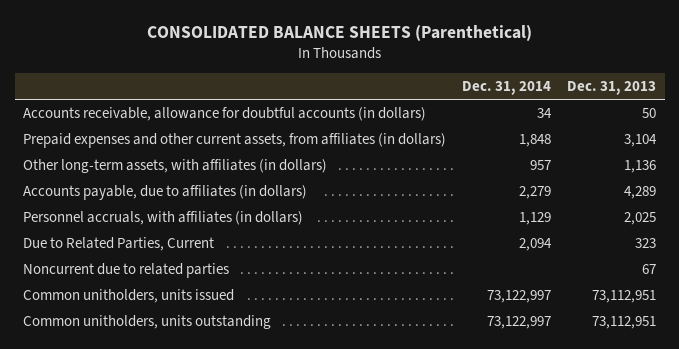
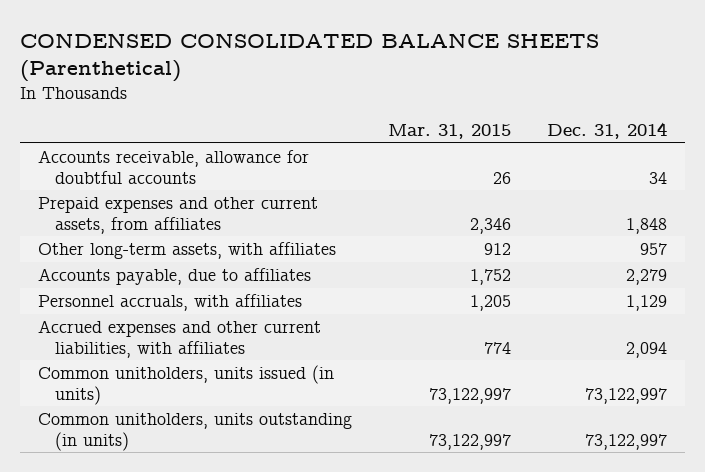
[146,25,532,42] CONSOLIDATED BALANCE SHEETS (Parenthetical) -> [20,32,600,83] CONDENSED CONSOLIDATED BALANCE SHEETS (Parenthetical)
[567,81,657,96] Dec. 31, 2013 -> none
none -> [388,124,512,140] Mar. 31, 2015
[22,262,229,278] Noncurrent due to related parties -> none
[22,106,426,121] Accounts receivable, allowance for doubtful accounts (in dollars) -> [38,149,310,184] Accounts receivable, allowance for doubtful accounts
[22,132,446,148] Prepaid expenses and other current assets, from affiliates (in dollars) -> [38,196,319,234] Prepaid expenses and other current assets, from affiliates
[22,158,327,173] Other long-term assets, with affiliates (in dollars) -> [38,241,337,259] Other long-term assets, with affiliates
[22,184,307,200] Accounts payable, due to affiliates (in dollars) -> [38,267,312,285] Accounts payable, due to affiliates
[22,210,303,225] Personnel accruals, with affiliates (in dollars) -> [38,293,303,311] Personnel accruals, with affiliates
[22,236,214,251] Due to Related Parties, Current -> [38,319,322,358] Accrued expenses and other current liabilities, with affiliates
[22,288,234,303] Common unitholders, units issued -> [38,364,335,405] Common unitholders, units issued (in units)
[22,314,271,329] Common unitholders, units outstanding -> [38,412,353,451] Common unitholders, units outstanding (in units)

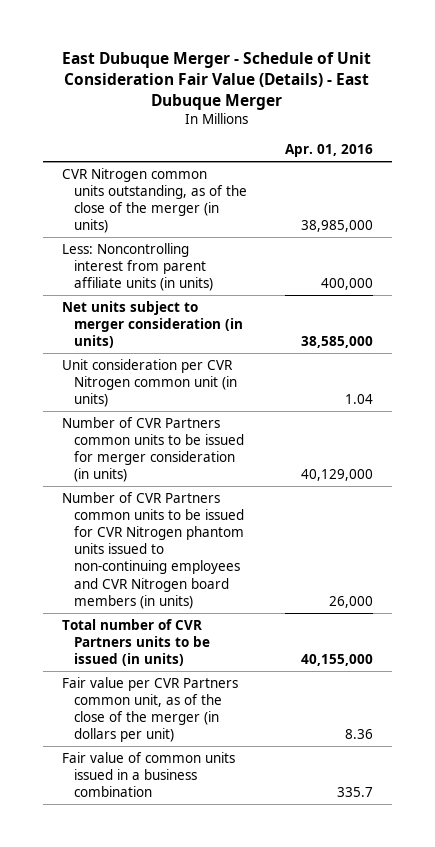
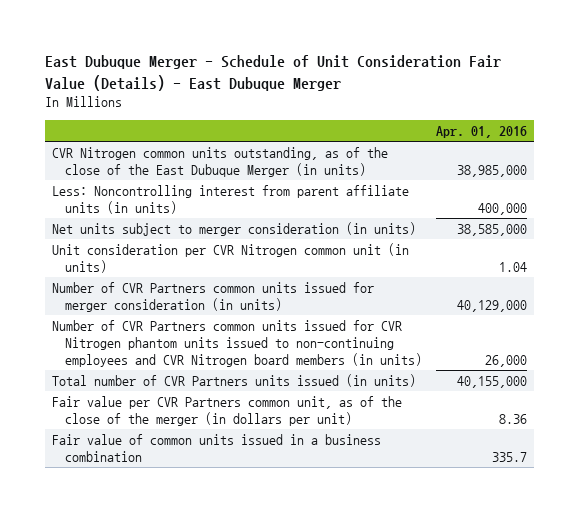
[61,167,248,234] CVR Nitrogen common units outstanding, as of the close of the merger (in units) -> [51,146,388,177] CVR Nitrogen common units outstanding, as of the close of the East Dubuque Merger (in units)
[61,416,245,483] Number of CVR Partners common units to be issued for merger consideration (in units) -> [51,281,374,312] Number of CVR Partners common units issued for merger consideration (in units)
[61,491,245,609] Number of CVR Partners common units to be issued for CVR Nitrogen phantom units issued to non-continuing employees and CVR Nitrogen board members (in units) -> [51,319,422,368] Number of CVR Partners common units issued for CVR Nitrogen phantom units issued to non-continuing employees and CVR Nitrogen board members (in units)
[61,618,211,667] Total number of CVR Partners units to be issued (in units) -> [51,373,416,387] Total number of CVR Partners units issued (in units)

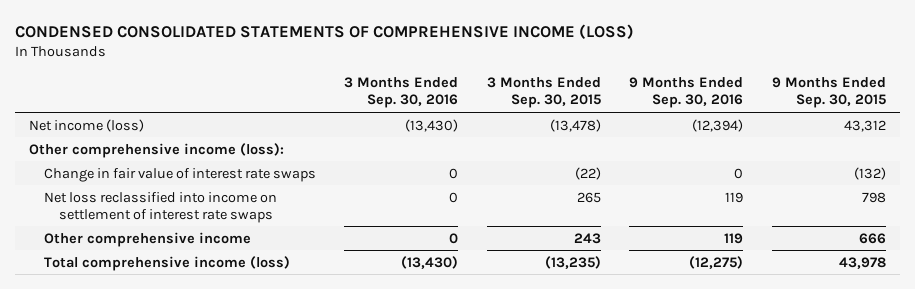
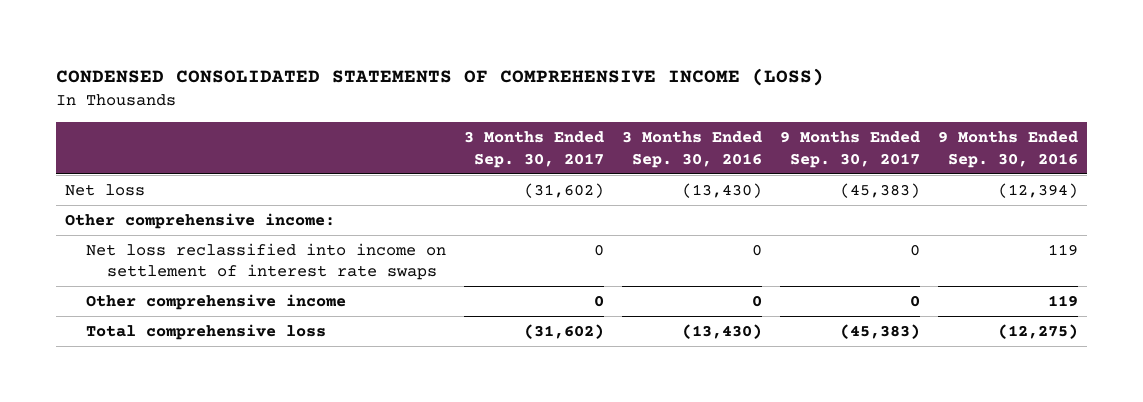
[486,77,601,109] 3 Months Ended Sep. 30, 2015 -> none
[771,77,886,109] 9 Months Ended Sep. 30, 2015 -> none
none -> [464,131,605,168] 3 Months Ended Sep. 30, 2017
none -> [780,131,921,168] 9 Months Ended Sep. 30, 2017
[44,167,317,182] Change in fair value of interest rate swaps -> none
[29,118,145,132] Net income (loss) -> [64,183,145,196] Net loss
[29,142,285,158] Other comprehensive income (loss): -> [64,212,335,229] Other comprehensive income:
[44,255,291,271] Total comprehensive income (loss) -> [86,323,327,340] Total comprehensive loss

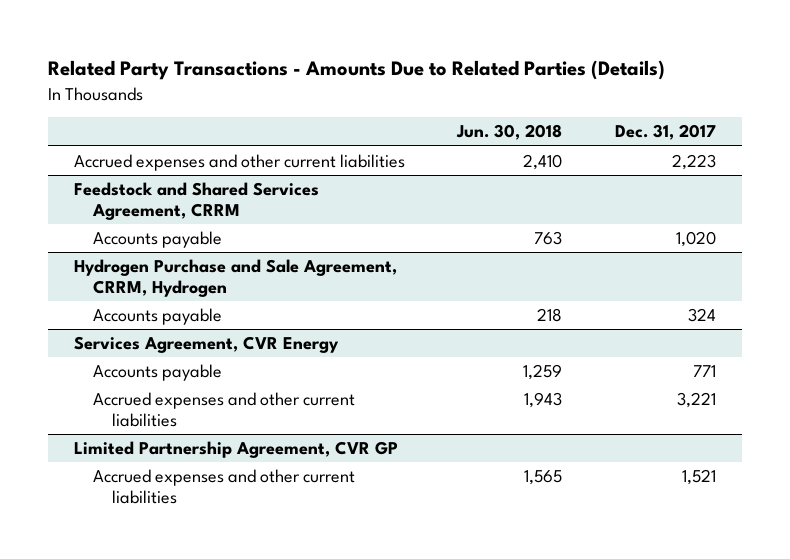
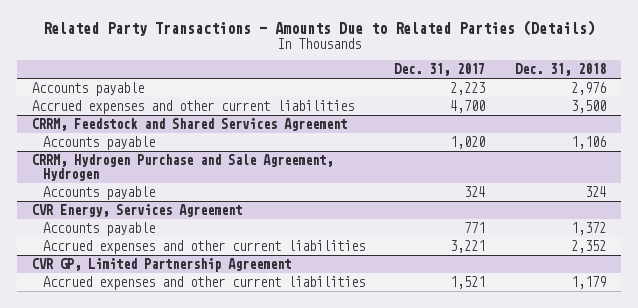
[456,124,563,141] Jun. 30, 2018 -> none
none -> [515,63,607,77] Dec. 31, 2018
none -> [31,82,144,97] Accounts payable
[671,153,716,170] 2,223 -> [450,100,486,114] 4,700
[73,181,319,221] Feedstock and Shared Services Agreement, CRRM -> [31,118,347,132] CRRM, Feedstock and Shared Services Agreement
[73,258,397,298] Hydrogen Purchase and Sale Agreement, CRRM, Hydrogen -> [31,154,333,182] CRRM, Hydrogen Purchase and Sale Agreement, Hydrogen
[73,335,339,353] Services Agreement, CVR Energy -> [31,204,242,218] CVR Energy, Services Agreement
[73,440,398,458] Limited Partnership Agreement, CVR GP -> [31,258,291,273] CVR GP, Limited Partnership Agreement

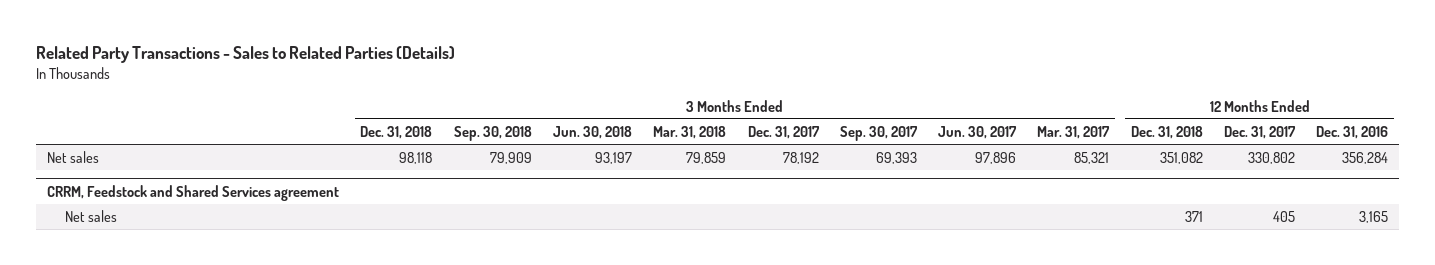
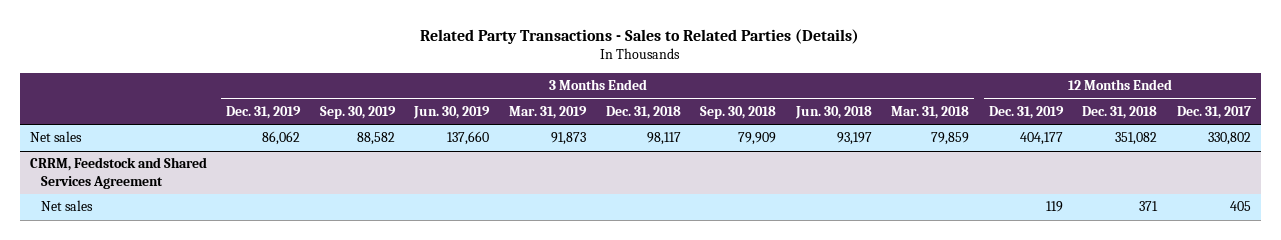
[747,125,820,139] Dec. 31, 2017 -> none
[839,125,918,141] Sep. 30, 2017 -> none
[938,125,1018,139] Jun. 30, 2017 -> none
[1037,125,1111,139] Mar. 31, 2017 -> none
[1316,125,1389,139] Dec. 31, 2016 -> none
none -> [226,105,302,119] Dec. 31, 2019
none -> [319,105,396,119] Sep. 30, 2019
none -> [413,105,491,119] Jun. 30, 2019
none -> [508,105,587,119] Mar. 31, 2019
none -> [988,105,1064,119] Dec. 31, 2019
[399,151,433,164] 98,118 -> [646,132,681,146] 98,117
[47,184,340,201] CRRM, Feedstock and Shared Services agreement -> [29,157,207,190] CRRM, Feedstock and Shared Services Agreement

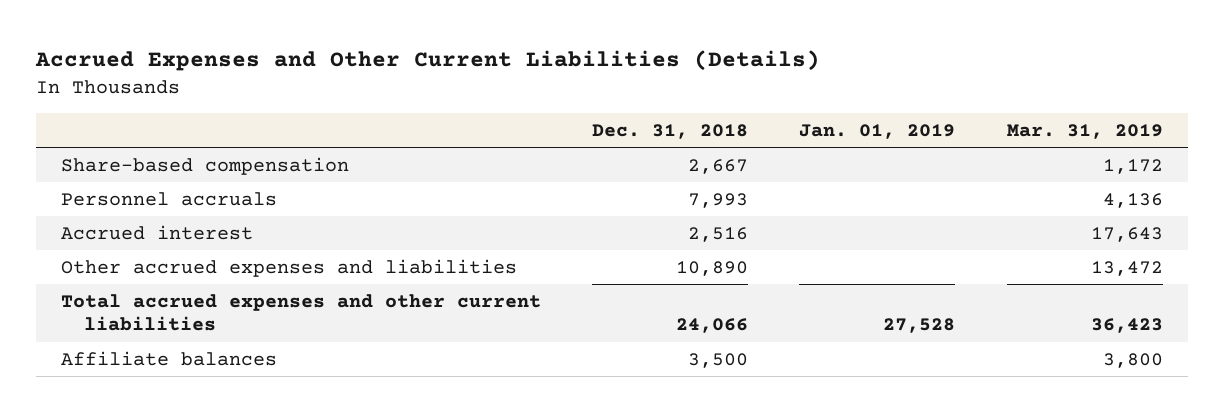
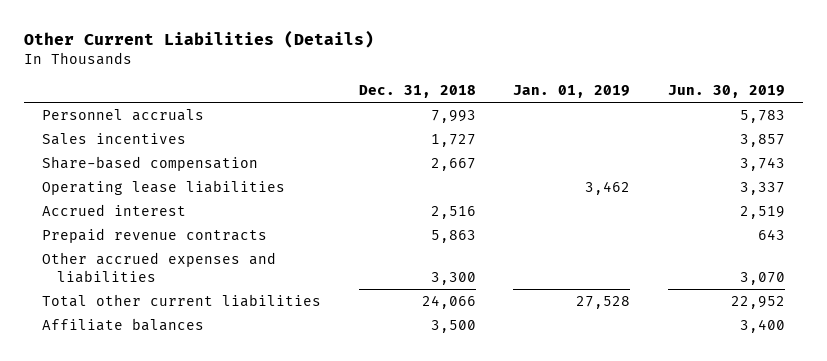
[34,50,820,72] Accrued Expenses and Other Current Liabilities (Details) -> [23,30,374,49] Other Current Liabilities (Details)
[1006,123,1163,139] Mar. 31, 2019 -> none
none -> [667,85,785,99] Jun. 30, 2019
none -> [42,132,187,145] Sales incentives
[61,156,350,175] Share-based compensation -> [42,155,259,171] Share-based compensation
none -> [42,179,286,195] Operating lease liabilities
none -> [42,227,268,243] Prepaid revenue contracts
[676,260,749,276] 10,890 -> [430,271,476,285] 3,300
[61,293,542,332] Total accrued expenses and other current liabilities -> [42,293,322,307] Total other current liabilities

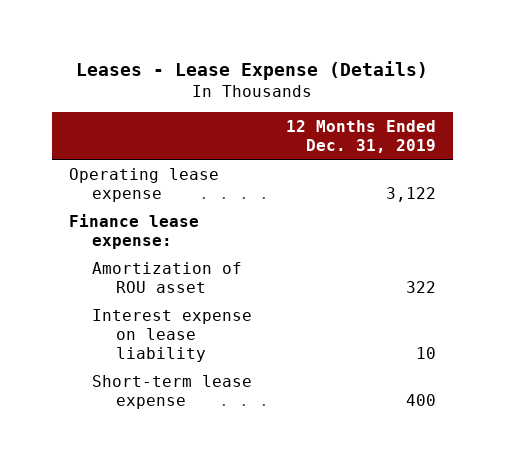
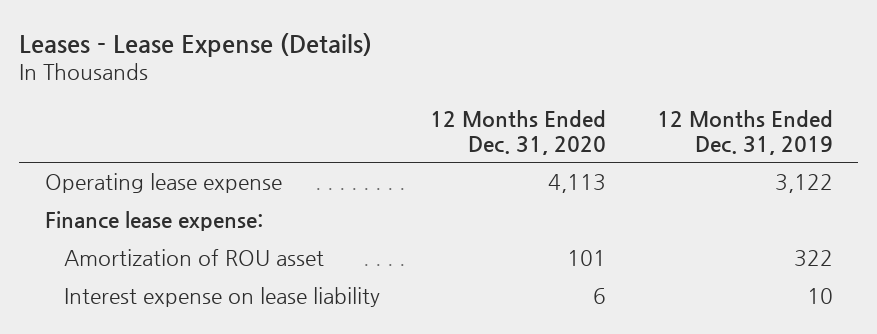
none -> [430,110,607,155] 12 Months Ended Dec. 31, 2020
[92,374,253,409] Short-term lease expense -> none

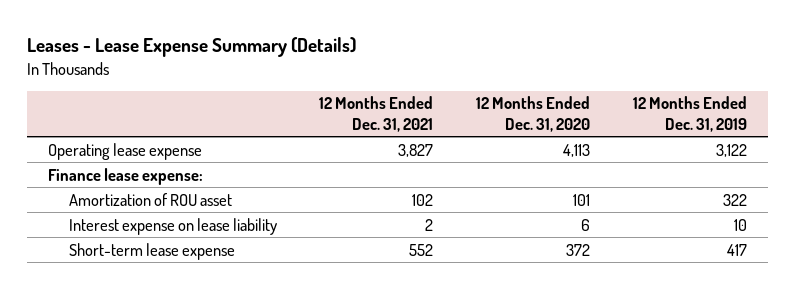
[19,32,373,57] Leases - Lease Expense (Details) -> [27,37,357,58] Leases - Lease Expense Summary (Details)
none -> [319,96,434,132] 12 Months Ended Dec. 31, 2021
none -> [68,242,235,260] Short-term lease expense

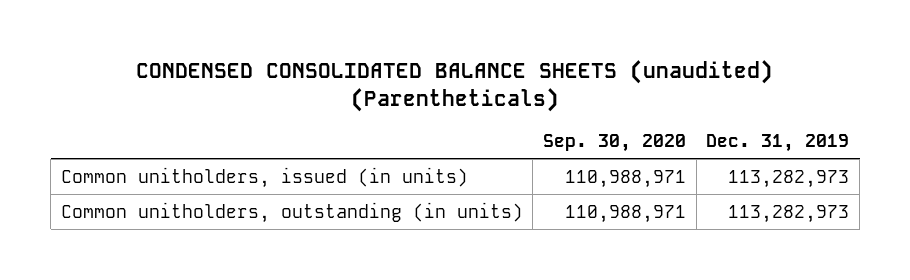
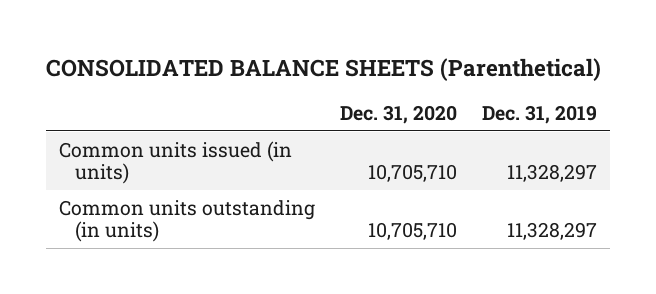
[136,60,774,112] CONDENSED CONSOLIDATED BALANCE SHEETS (unaudited) (Parentheticals) -> [46,58,602,82] CONSOLIDATED BALANCE SHEETS (Parenthetical)
[543,134,687,153] Sep. 30, 2020 -> none
none -> [340,105,458,125] Dec. 31, 2020
[60,166,468,188] Common unitholders, issued (in units) -> [58,140,292,185] Common units issued (in units)
[728,169,850,188] 113,282,973 -> [507,164,598,183] 11,328,297
[60,201,523,223] Common unitholders, outstanding (in units) -> [58,199,315,243] Common units outstanding (in units)
[728,204,850,223] 113,282,973 -> [507,222,598,241] 11,328,297

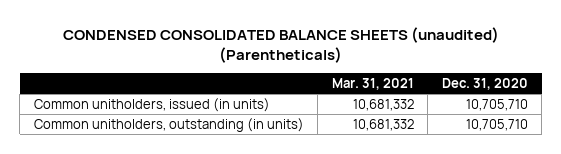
[46,58,602,82] CONSOLIDATED BALANCE SHEETS (Parenthetical) -> [62,26,499,63] CONDENSED CONSOLIDATED BALANCE SHEETS (unaudited) (Parentheticals)
[482,105,598,125] Dec. 31, 2019 -> none
none -> [331,77,414,90] Mar. 31, 2021
[58,140,292,185] Common units issued (in units) -> [33,97,270,112] Common unitholders, issued (in units)
[58,199,315,243] Common units outstanding (in units) -> [33,117,304,132] Common unitholders, outstanding (in units)

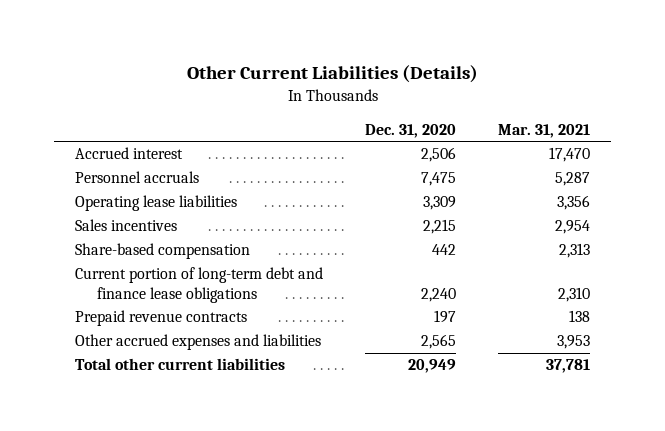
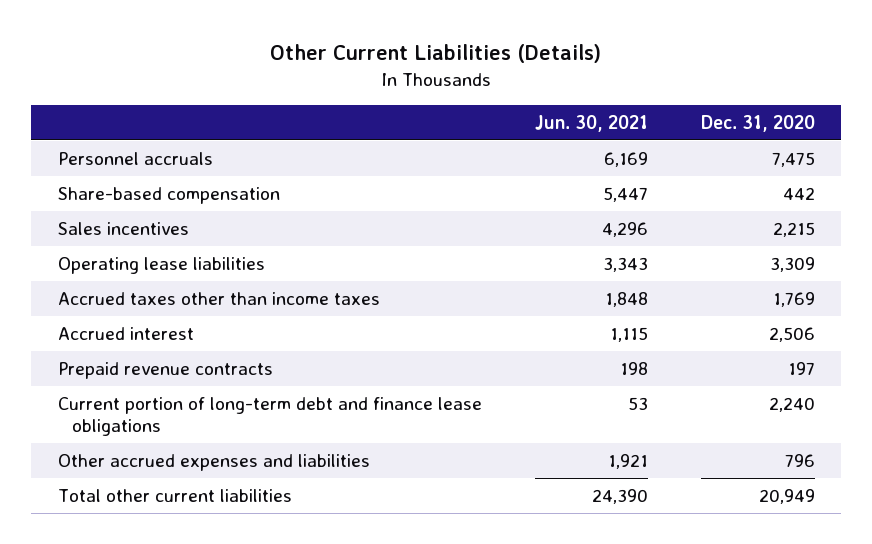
[497,123,590,138] Mar. 31, 2021 -> none
none -> [534,114,648,132] Jun. 30, 2021
[75,219,178,232] Sales incentives -> [57,222,189,236] Sales incentives
[75,195,238,212] Operating lease liabilities -> [57,257,265,275] Operating lease liabilities
none -> [57,292,380,306] Accrued taxes other than income taxes
[75,147,184,160] Accrued interest -> [57,327,194,341] Accrued interest
[75,267,324,303] Current portion of long-term debt and finance lease obligations -> [57,397,482,436] Current portion of long-term debt and finance lease obligations
[421,334,457,350] 2,565 -> [784,454,815,468] 796

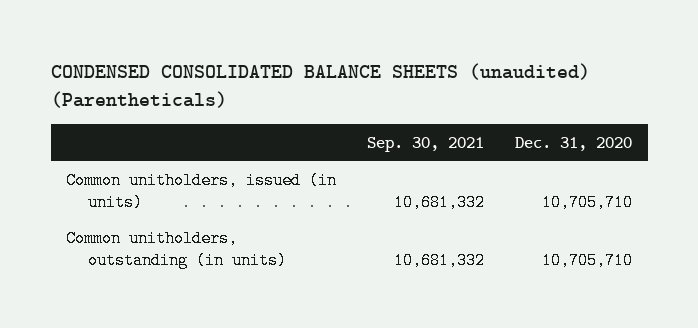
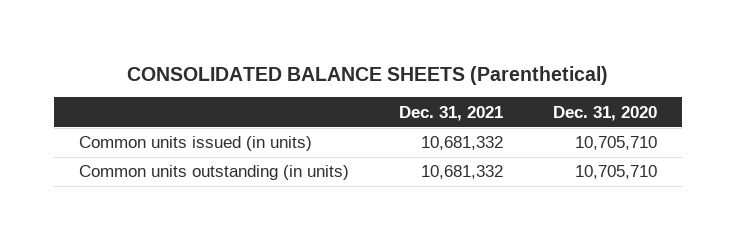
[50,63,590,109] CONDENSED CONSOLIDATED BALANCE SHEETS (unaudited) (Parentheticals) -> [127,65,609,85] CONSOLIDATED BALANCE SHEETS (Parenthetical)
[367,136,485,152] Sep. 30, 2021 -> none
none -> [399,105,504,121] Dec. 31, 2021
[66,171,338,211] Common unitholders, issued (in units) -> [79,136,313,152] Common units issued (in units)
[66,229,288,269] Common unitholders, outstanding (in units) -> [79,165,350,181] Common units outstanding (in units)

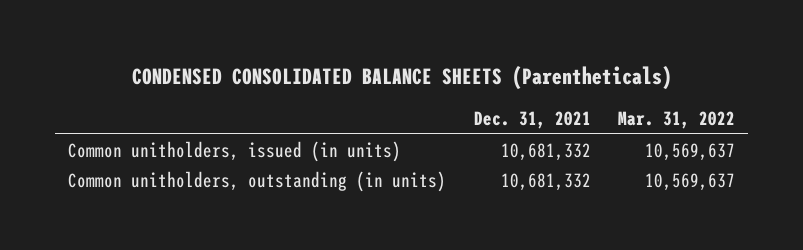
[127,65,609,85] CONSOLIDATED BALANCE SHEETS (Parenthetical) -> [131,66,672,91] CONDENSED CONSOLIDATED BALANCE SHEETS (Parentheticals)
[553,105,658,121] Dec. 31, 2020 -> none
none -> [617,111,735,130] Mar. 31, 2022
[79,136,313,152] Common units issued (in units) -> [68,140,402,162] Common unitholders, issued (in units)
[79,165,350,181] Common units outstanding (in units) -> [68,170,447,192] Common unitholders, outstanding (in units)

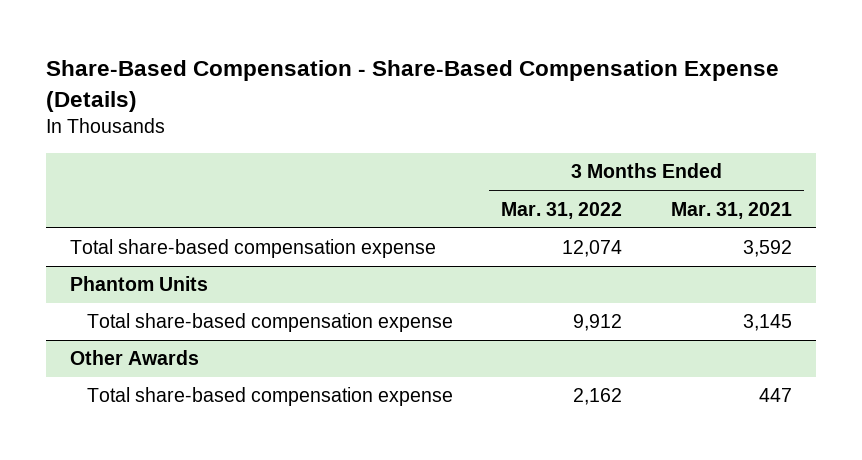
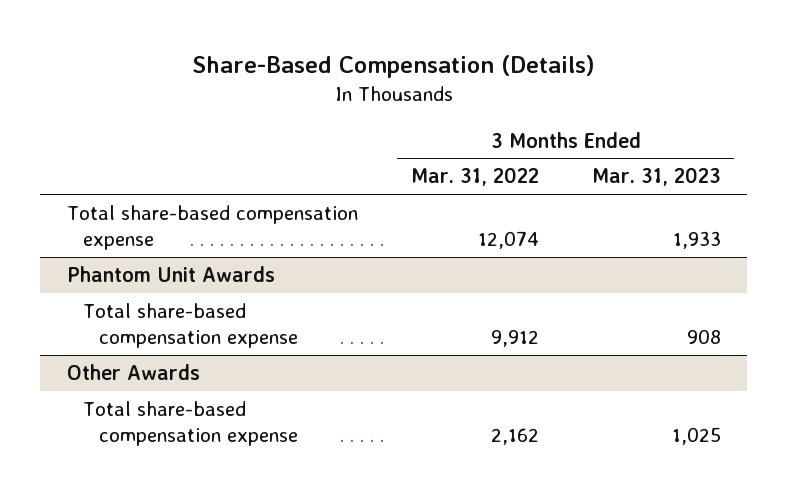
[45,60,779,112] Share-Based Compensation - Share-Based Compensation Expense (Details) -> [191,54,595,78] Share-Based Compensation (Details)
[671,201,793,219] Mar. 31, 2021 -> none
none -> [591,167,721,187] Mar. 31, 2023
[70,276,209,292] Phantom Units -> [66,266,275,283] Phantom Unit Awards

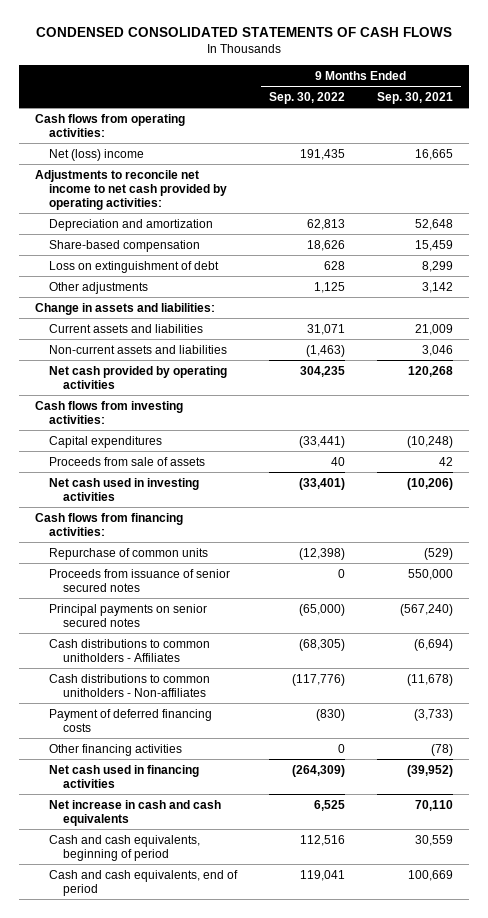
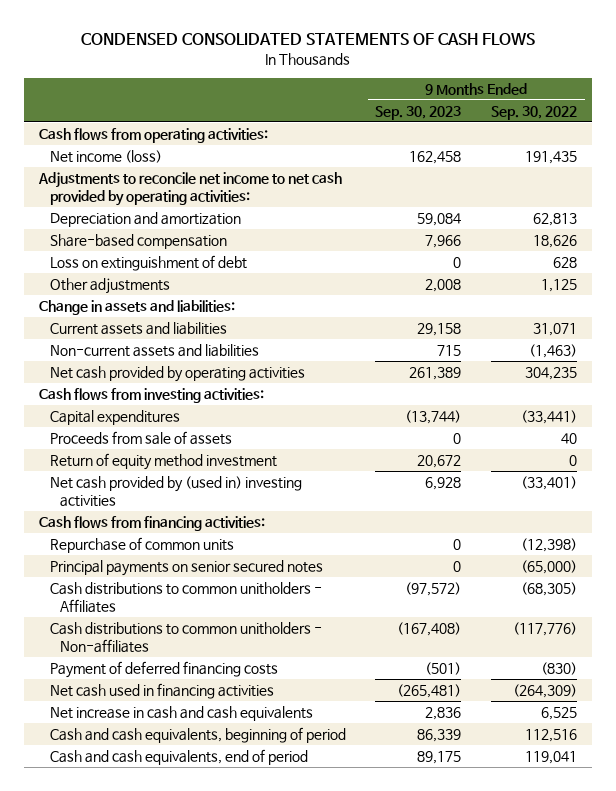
[376,91,453,104] Sep. 30, 2021 -> none
none -> [375,105,462,120] Sep. 30, 2023
[49,148,145,161] Net (loss) income -> [49,150,162,164] Net income (loss)
none -> [49,453,277,471] Return of equity method investment
[49,477,200,501] Net cash used in investing activities -> [49,476,302,507] Net cash provided by (used in) investing activities
[49,568,231,592] Proceeds from issuance of senior secured notes -> none
[49,743,183,756] Other financing activities -> none

